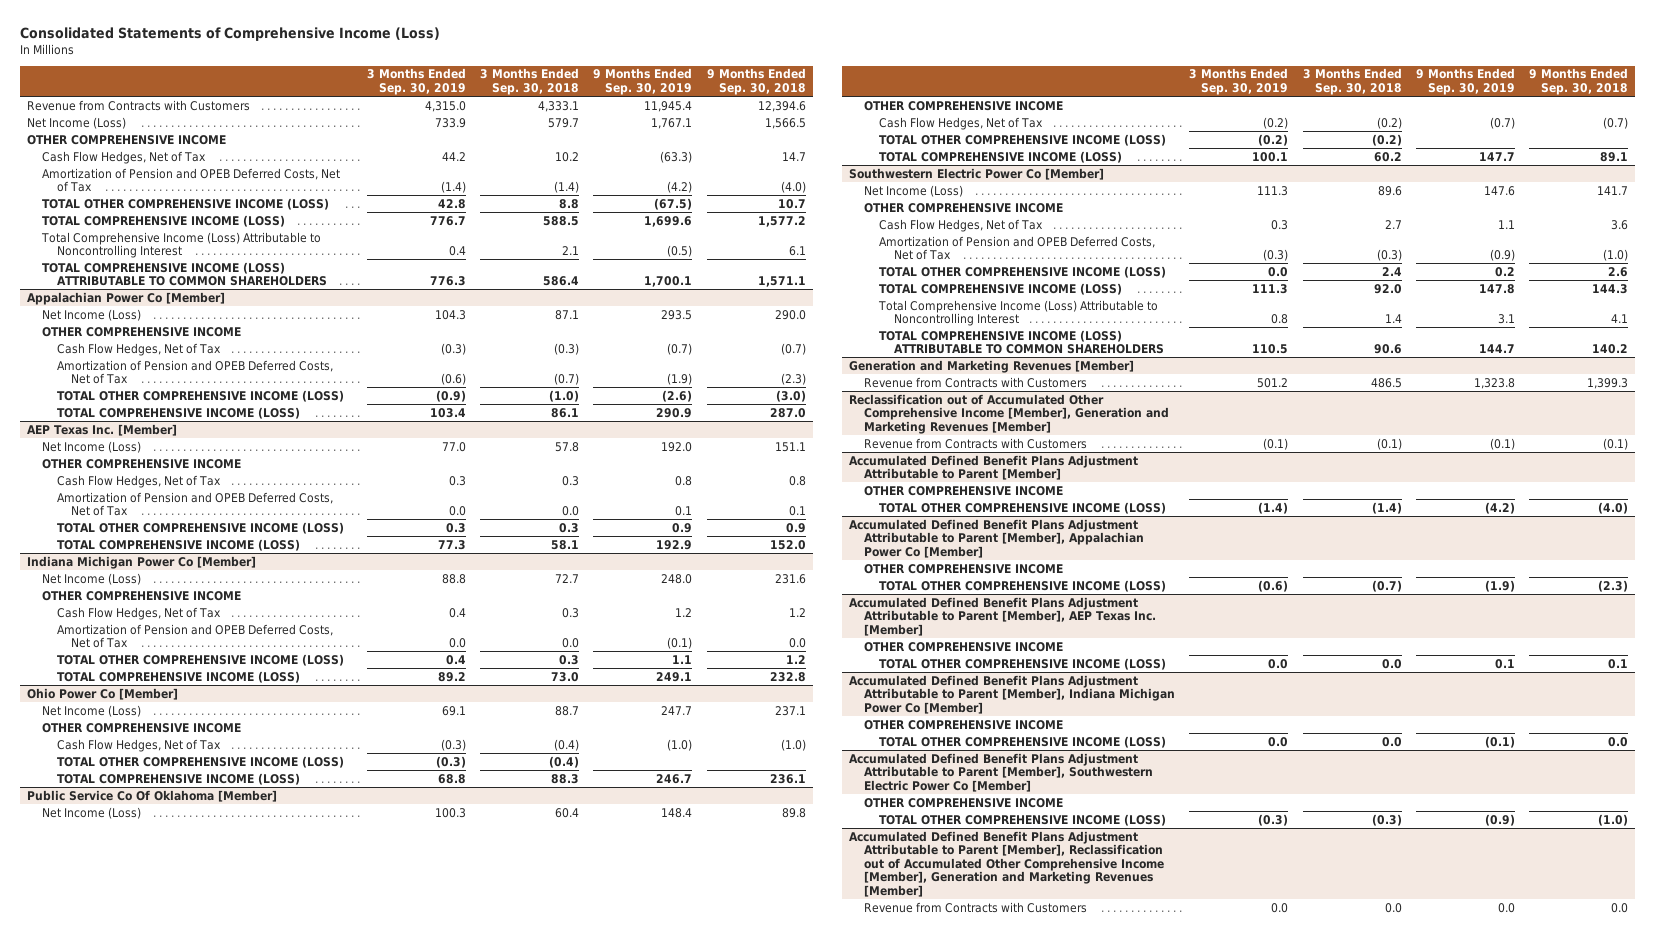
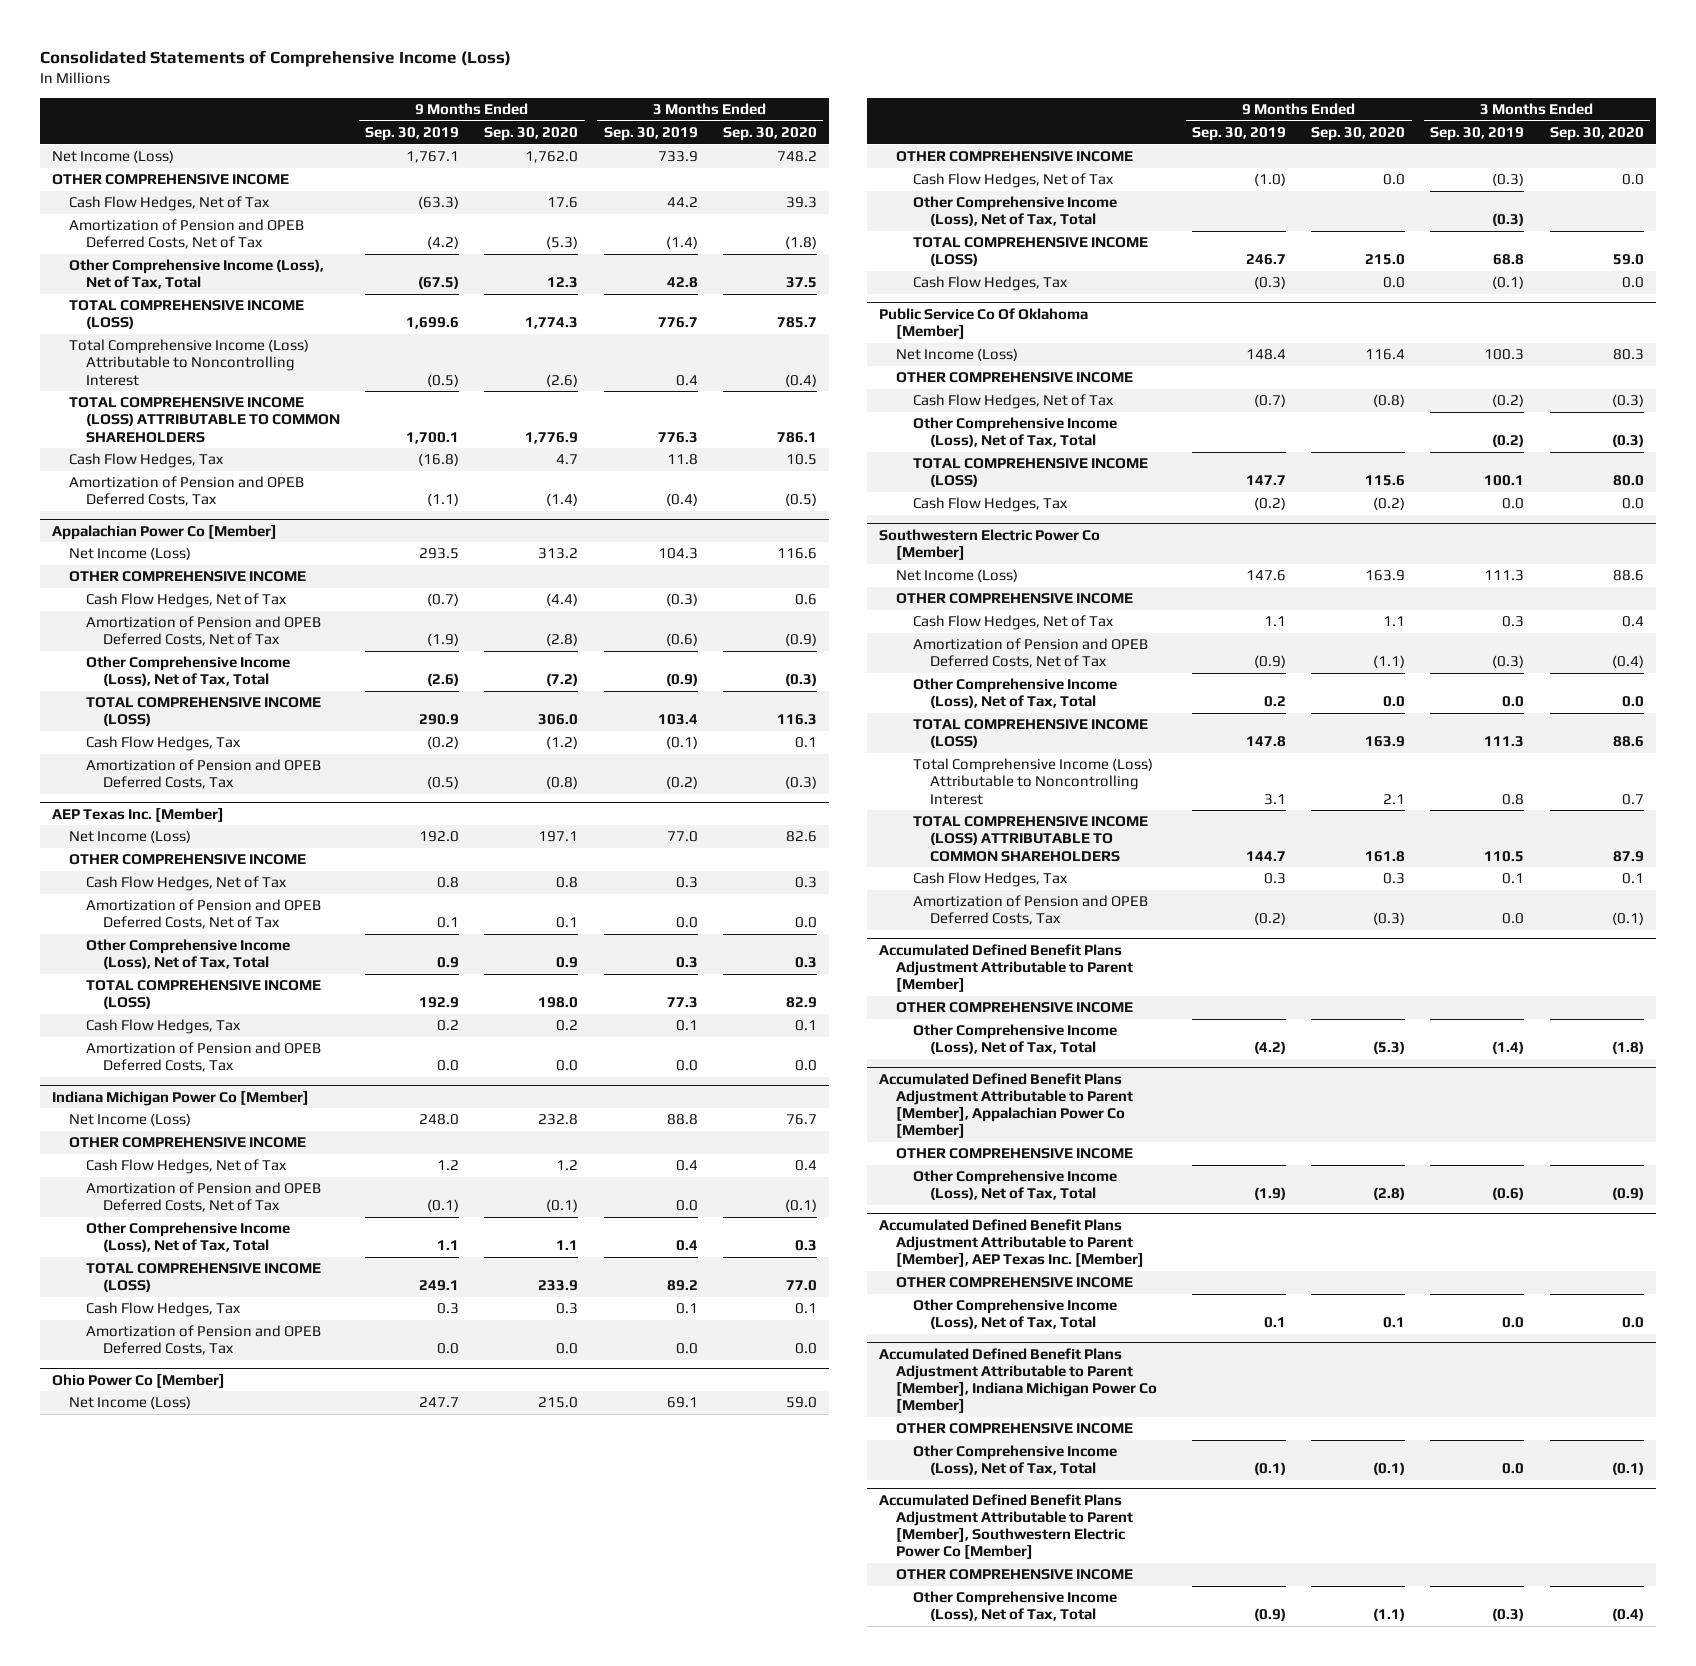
[480,68,580,96] 3 Months Ended Sep. 30, 2018 -> none
[706,68,806,96] 9 Months Ended Sep. 30, 2018 -> none
none -> [484,127,579,142] Sep. 30, 2020
none -> [722,127,817,142] Sep. 30, 2020
[26,99,250,111] Revenue from Contracts with Customers -> none
[41,197,329,210] TOTAL OTHER COMPREHENSIVE INCOME (LOSS) -> [69,259,325,290] Other Comprehensive Income (Loss), Net of Tax, Total
none -> [69,453,225,469] Cash Flow Hedges, Tax
none -> [69,476,305,507] Amortization of Pension and OPEB Deferred Costs, Tax
[56,389,344,402] TOTAL OTHER COMPREHENSIVE INCOME (LOSS) -> [86,656,291,687] Other Comprehensive Income (Loss), Net of Tax, Total
none -> [86,736,242,752] Cash Flow Hedges, Tax
none -> [86,759,322,790] Amortization of Pension and OPEB Deferred Costs, Tax
[56,521,344,534] TOTAL OTHER COMPREHENSIVE INCOME (LOSS) -> [86,939,291,970] Other Comprehensive Income (Loss), Net of Tax, Total
none -> [86,1019,242,1035] Cash Flow Hedges, Tax
none -> [86,1042,322,1073] Amortization of Pension and OPEB Deferred Costs, Tax
[56,653,344,666] TOTAL OTHER COMPREHENSIVE INCOME (LOSS) -> [86,1222,291,1253] Other Comprehensive Income (Loss), Net of Tax, Total
none -> [86,1302,242,1318] Cash Flow Hedges, Tax
none -> [86,1325,322,1356] Amortization of Pension and OPEB Deferred Costs, Tax
[56,755,344,768] TOTAL OTHER COMPREHENSIVE INCOME (LOSS) -> [912,196,1117,227] Other Comprehensive Income (Loss), Net of Tax, Total
none -> [912,276,1068,292] Cash Flow Hedges, Tax
[878,133,1166,146] TOTAL OTHER COMPREHENSIVE INCOME (LOSS) -> [912,417,1117,448] Other Comprehensive Income (Loss), Net of Tax, Total
none -> [912,497,1068,513] Cash Flow Hedges, Tax
[878,265,1166,278] TOTAL OTHER COMPREHENSIVE INCOME (LOSS) -> [912,678,1117,709] Other Comprehensive Income (Loss), Net of Tax, Total
[849,359,1135,373] Generation and Marketing Revenues [Member] -> none
[864,376,1088,388] Revenue from Contracts with Customers -> none
[849,393,1170,434] Reclassification out of Accumulated Other Comprehensive Income [Member], Generation and Marketing Revenues [Member] -> none
[864,437,1088,449] Revenue from Contracts with Customers -> none
none -> [912,872,1068,888] Cash Flow Hedges, Tax
none -> [912,895,1148,926] Amortization of Pension and OPEB Deferred Costs, Tax
[878,501,1166,514] TOTAL OTHER COMPREHENSIVE INCOME (LOSS) -> [912,1024,1117,1055] Other Comprehensive Income (Loss), Net of Tax, Total
[878,579,1166,592] TOTAL OTHER COMPREHENSIVE INCOME (LOSS) -> [912,1170,1117,1201] Other Comprehensive Income (Loss), Net of Tax, Total
[878,657,1166,670] TOTAL OTHER COMPREHENSIVE INCOME (LOSS) -> [912,1299,1117,1330] Other Comprehensive Income (Loss), Net of Tax, Total
[878,735,1166,748] TOTAL OTHER COMPREHENSIVE INCOME (LOSS) -> [912,1445,1117,1476] Other Comprehensive Income (Loss), Net of Tax, Total
[849,830,1165,897] Accumulated Defined Benefit Plans Adjustment Attributable to Parent [Member], Reclassification out of Accumulated Other Comprehensive Income [Member], Generation and Marketing Revenues [Member] -> none
[864,901,1088,913] Revenue from Contracts with Customers -> none
[878,813,1166,826] TOTAL OTHER COMPREHENSIVE INCOME (LOSS) -> [912,1591,1117,1622] Other Comprehensive Income (Loss), Net of Tax, Total

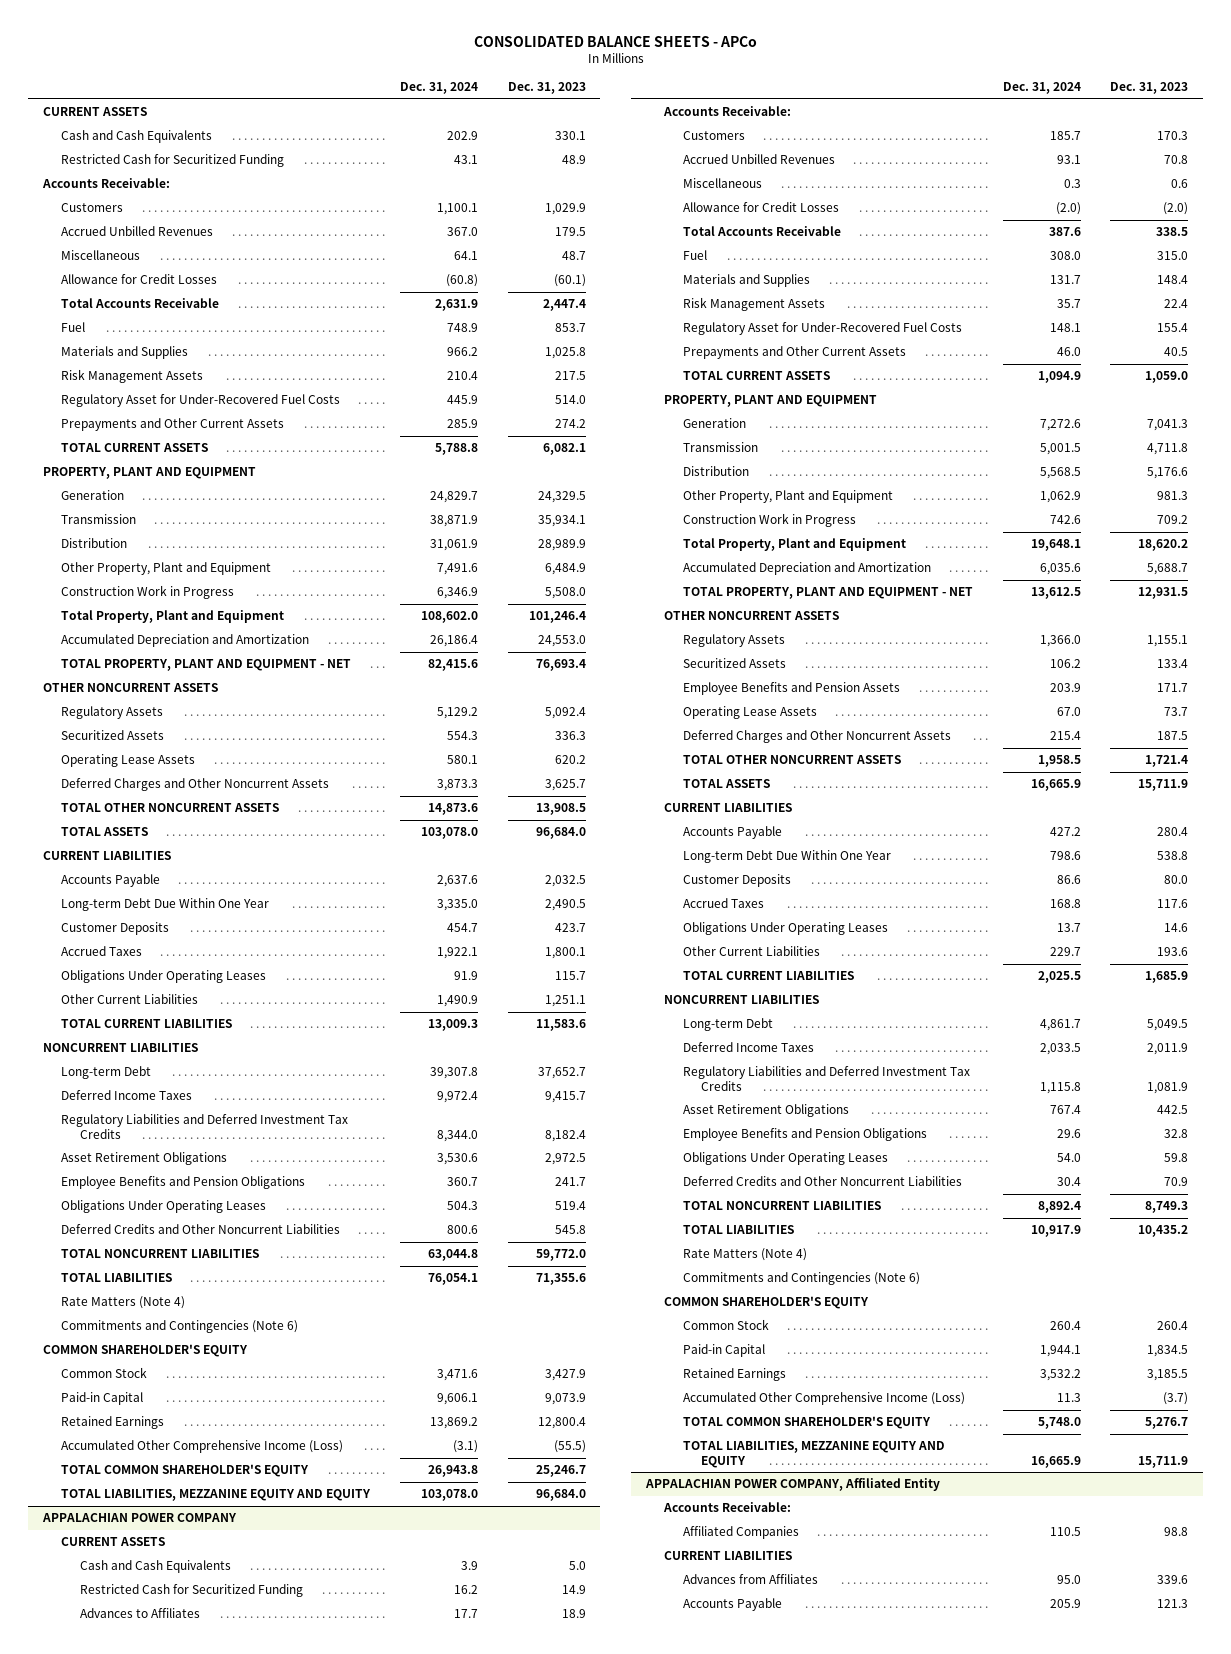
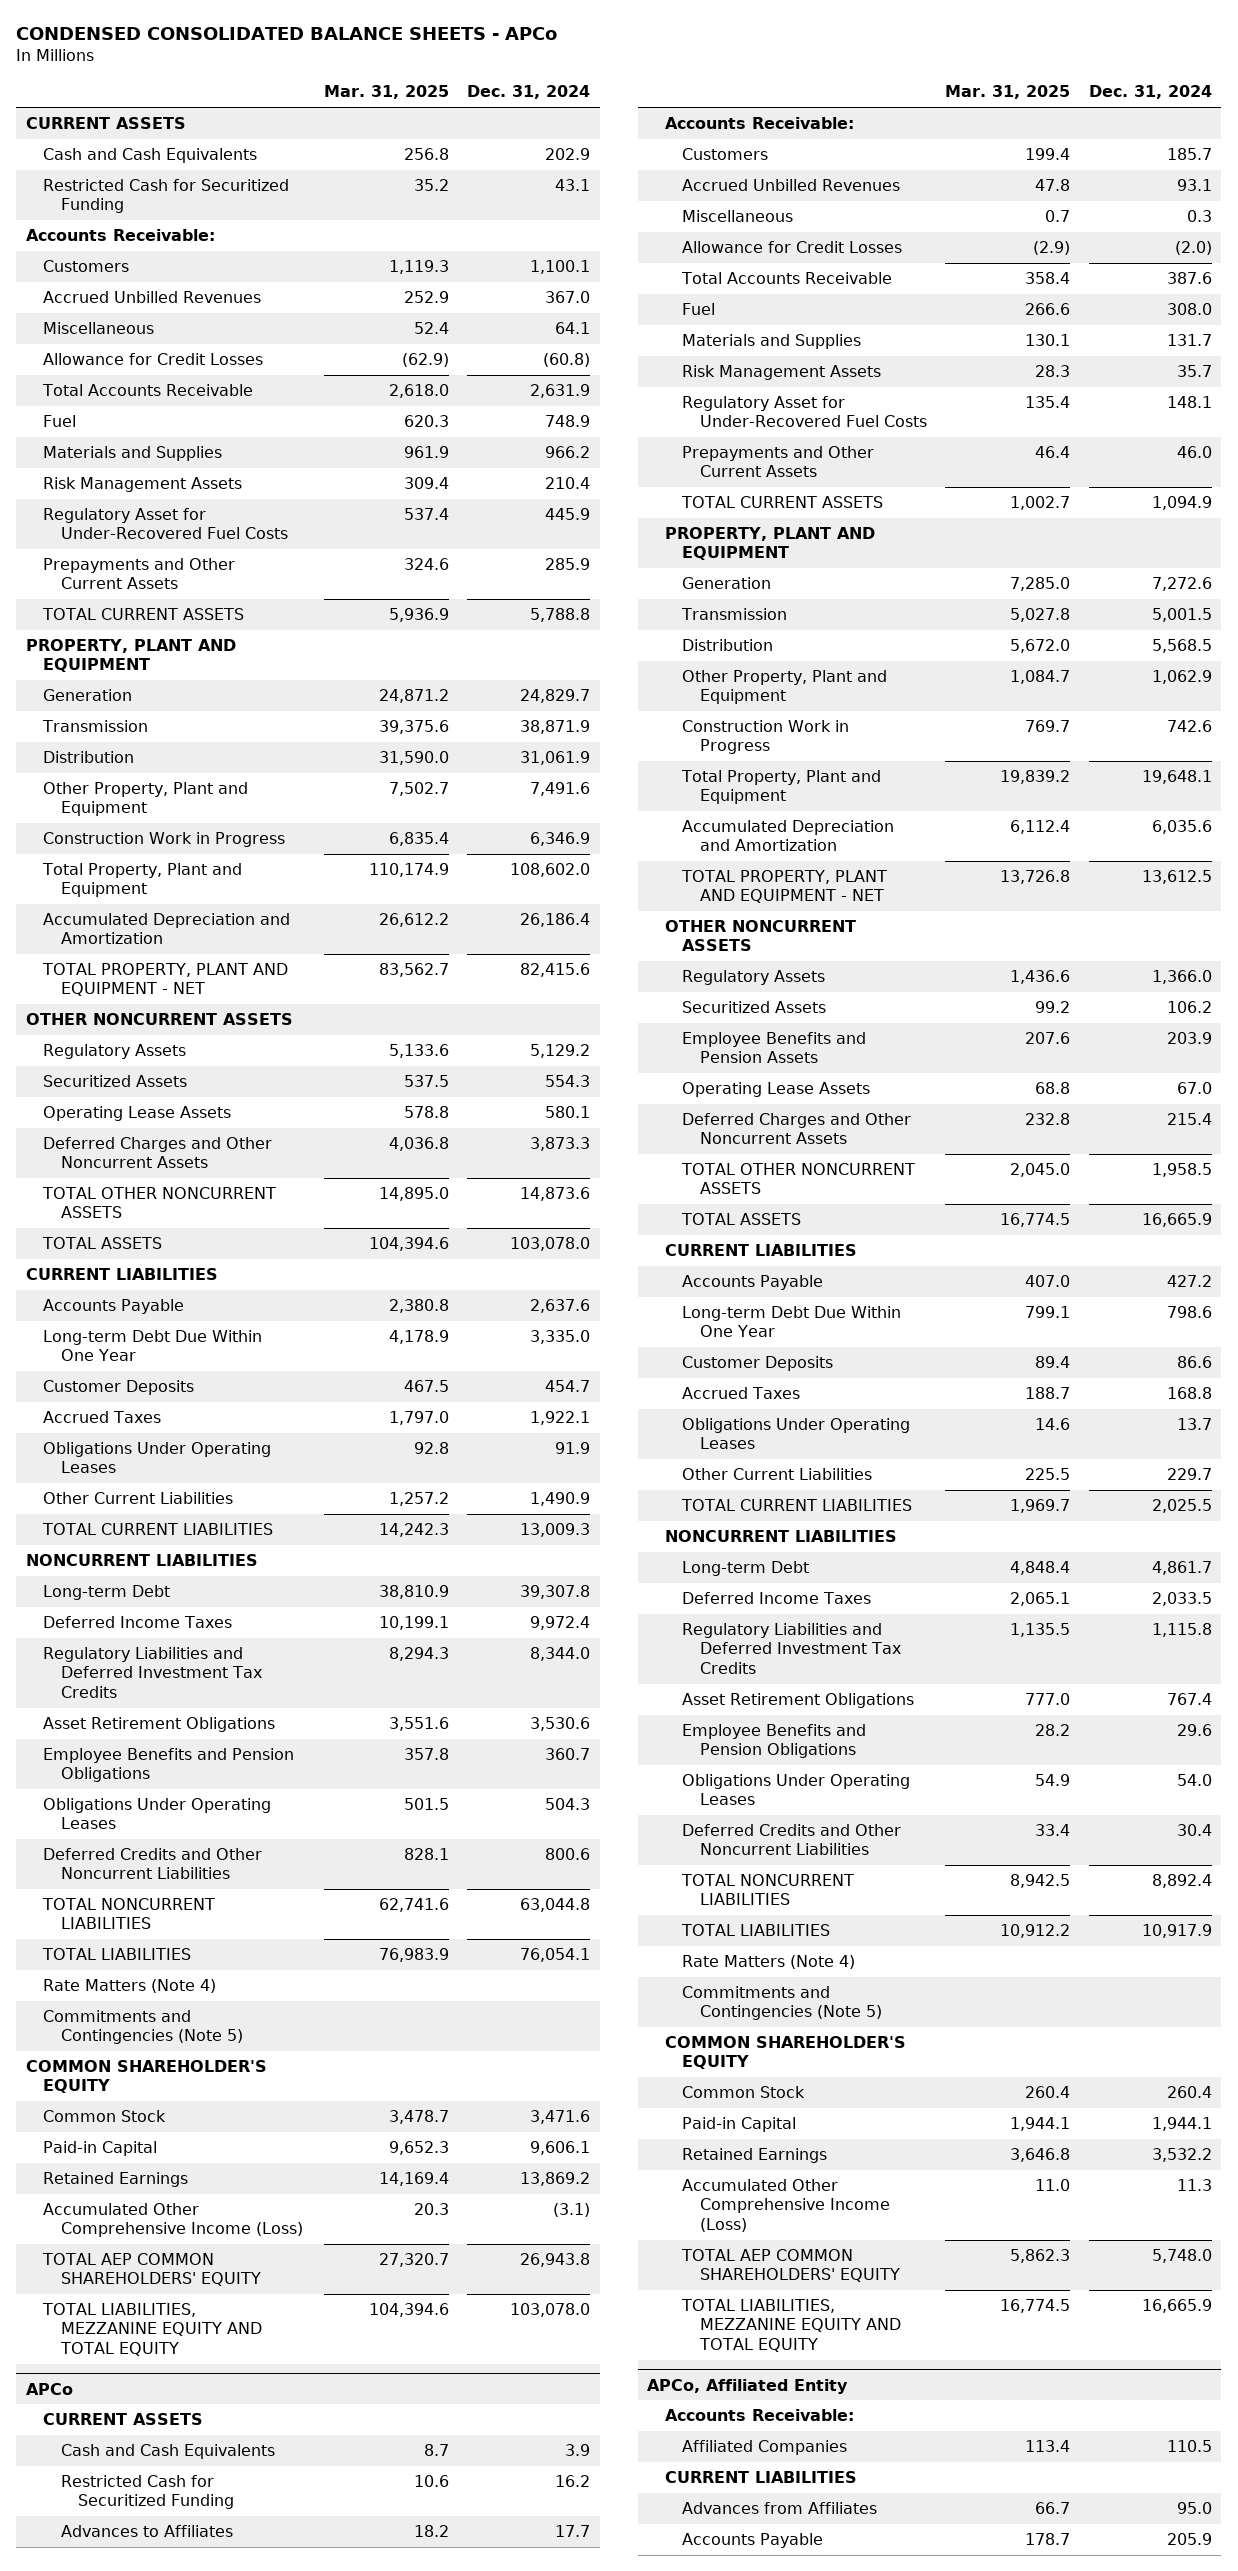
[473,35,757,47] CONSOLIDATED BALANCE SHEETS - APCo -> [16,27,558,41] CONDENSED CONSOLIDATED BALANCE SHEETS - APCo
[507,82,586,95] Dec. 31, 2023 -> none
none -> [323,85,449,100] Mar. 31, 2025
[61,1320,299,1334] Commitments and Contingencies (Note 6) -> [43,2009,243,2045] Commitments and Contingencies (Note 5)
[61,1464,310,1478] TOTAL COMMON SHAREHOLDER'S EQUITY -> [42,2252,261,2287] TOTAL AEP COMMON SHAREHOLDERS' EQUITY
[61,1489,372,1502] TOTAL LIABILITIES, MEZZANINE EQUITY AND EQUITY -> [42,2302,262,2356] TOTAL LIABILITIES, MEZZANINE EQUITY AND TOTAL EQUITY
[41,1513,237,1523] APPALACHIAN POWER COMPANY -> [25,2382,73,2395] APCo
[682,1272,920,1286] Commitments and Contingencies (Note 6) -> [682,1985,882,2021] Commitments and Contingencies (Note 5)
[644,1478,940,1492] APPALACHIAN POWER COMPANY, Affiliated Entity -> none
[682,1416,931,1430] TOTAL COMMON SHAREHOLDER'S EQUITY -> [681,2248,900,2283] TOTAL AEP COMMON SHAREHOLDERS' EQUITY
[682,1441,945,1468] TOTAL LIABILITIES, MEZZANINE EQUITY AND EQUITY -> [681,2298,901,2352] TOTAL LIABILITIES, MEZZANINE EQUITY AND TOTAL EQUITY
none -> [647,2378,849,2394] APCo, Affiliated Entity

